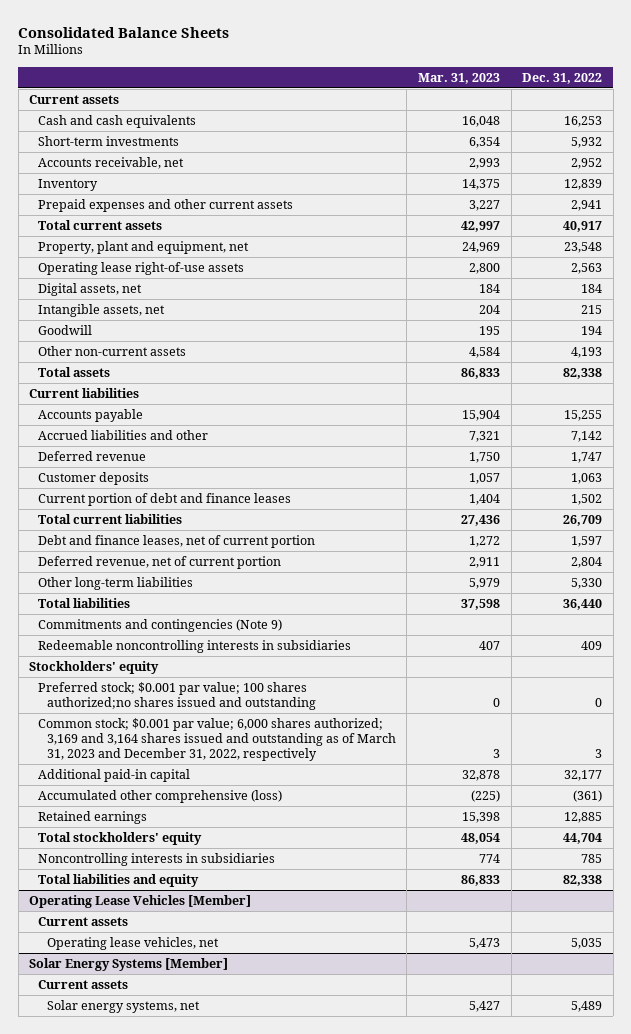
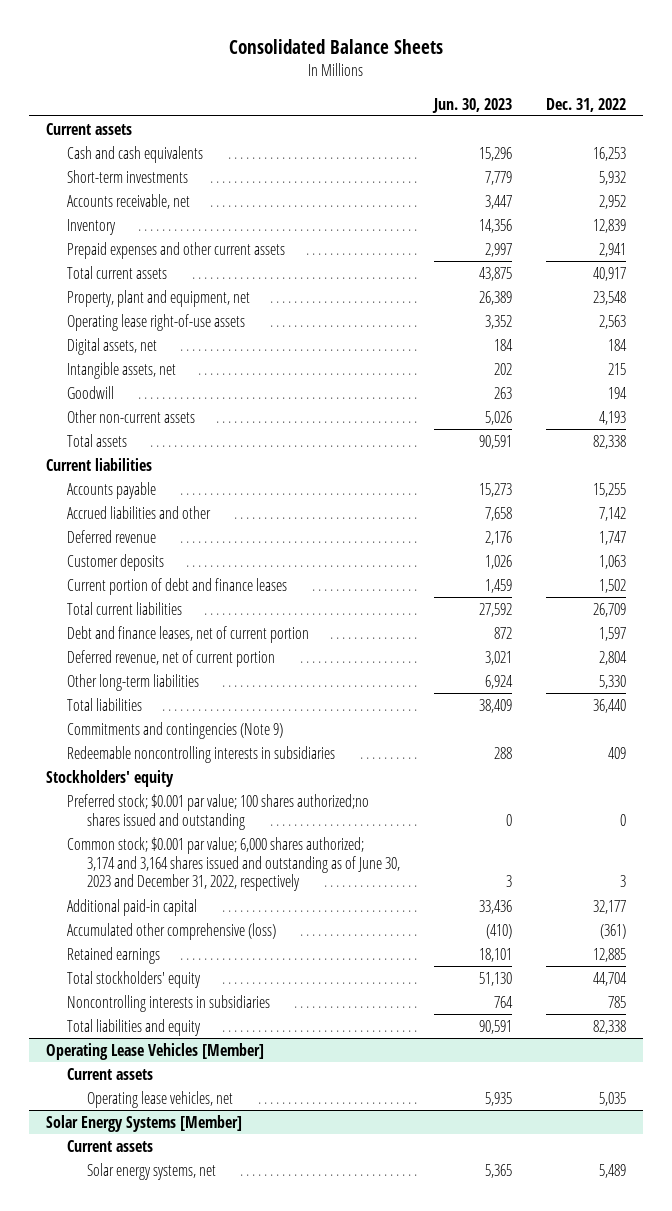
[417,72,500,84] Mar. 31, 2023 -> none
none -> [431,97,512,113] Jun. 30, 2023
[38,717,396,762] Common stock; $0.001 par value; 6,000 shares authorized; 3,169 and 3,164 shares issued and outstanding as of March 31, 2023 and December 31, 2022, respectively -> [66,836,400,892] Common stock; $0.001 par value; 6,000 shares authorized; 3,174 and 3,164 shares issued and outstanding as of June 30, 2023 and December 31, 2022, respectively

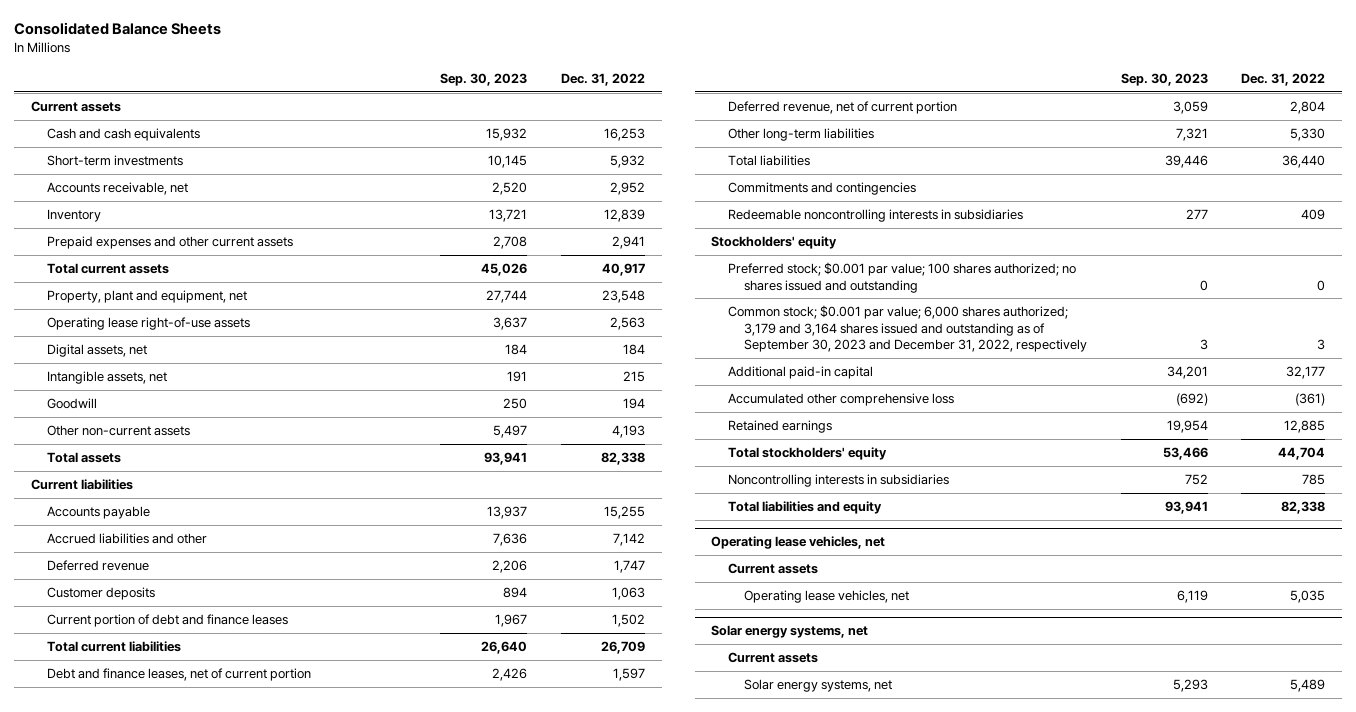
[431,97,512,113] Jun. 30, 2023 -> none
none -> [439,73,527,87] Sep. 30, 2023
[66,721,283,739] Commitments and contingencies (Note 9) -> [727,182,916,196] Commitments and contingencies
[66,793,369,830] Preferred stock; $0.001 par value; 100 shares authorized;no shares issued and outstanding -> [727,262,1076,293] Preferred stock; $0.001 par value; 100 shares authorized; no shares issued and outstanding
[66,836,400,892] Common stock; $0.001 par value; 6,000 shares authorized; 3,174 and 3,164 shares issued and outstanding as of June 30, 2023 and December 31, 2022, respectively -> [727,305,1087,353] Common stock; $0.001 par value; 6,000 shares authorized; 3,179 and 3,164 shares issued and outstanding as of September 30, 2023 and December 31, 2022, respectively
[66,922,276,940] Accumulated other comprehensive (loss) -> [727,393,954,407] Accumulated other comprehensive loss
[46,1042,265,1060] Operating Lease Vehicles [Member] -> [711,536,886,550] Operating lease vehicles, net
[46,1114,243,1132] Solar Energy Systems [Member] -> [711,625,869,639] Solar energy systems, net

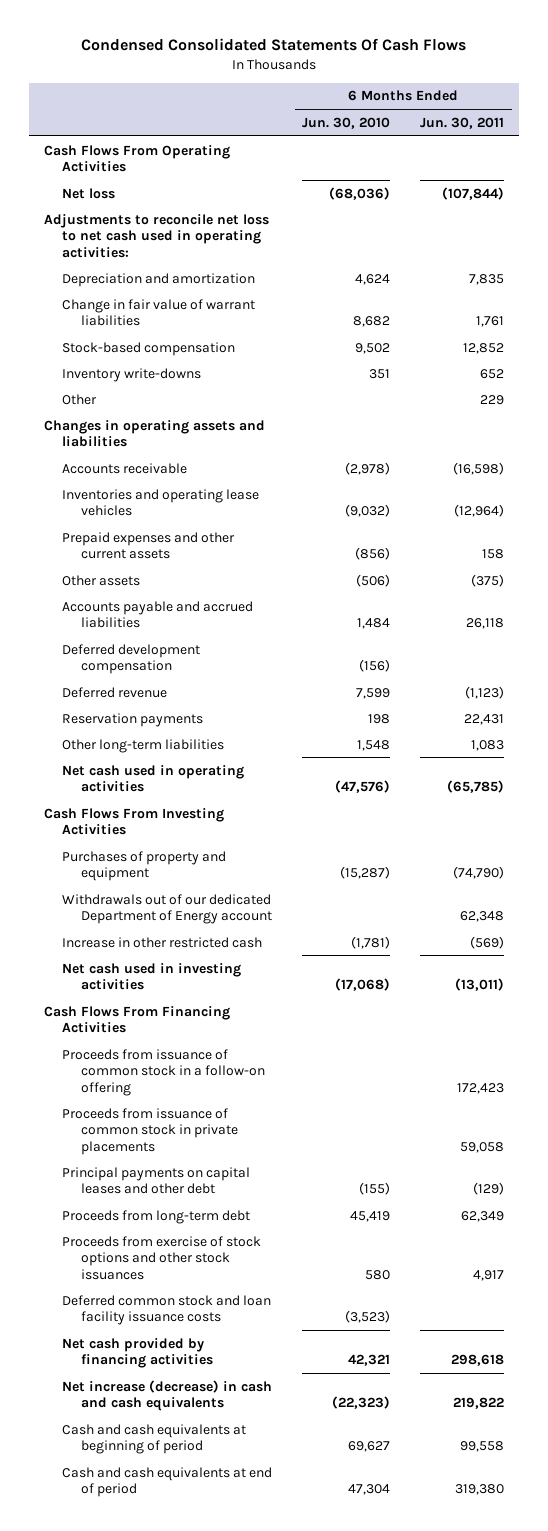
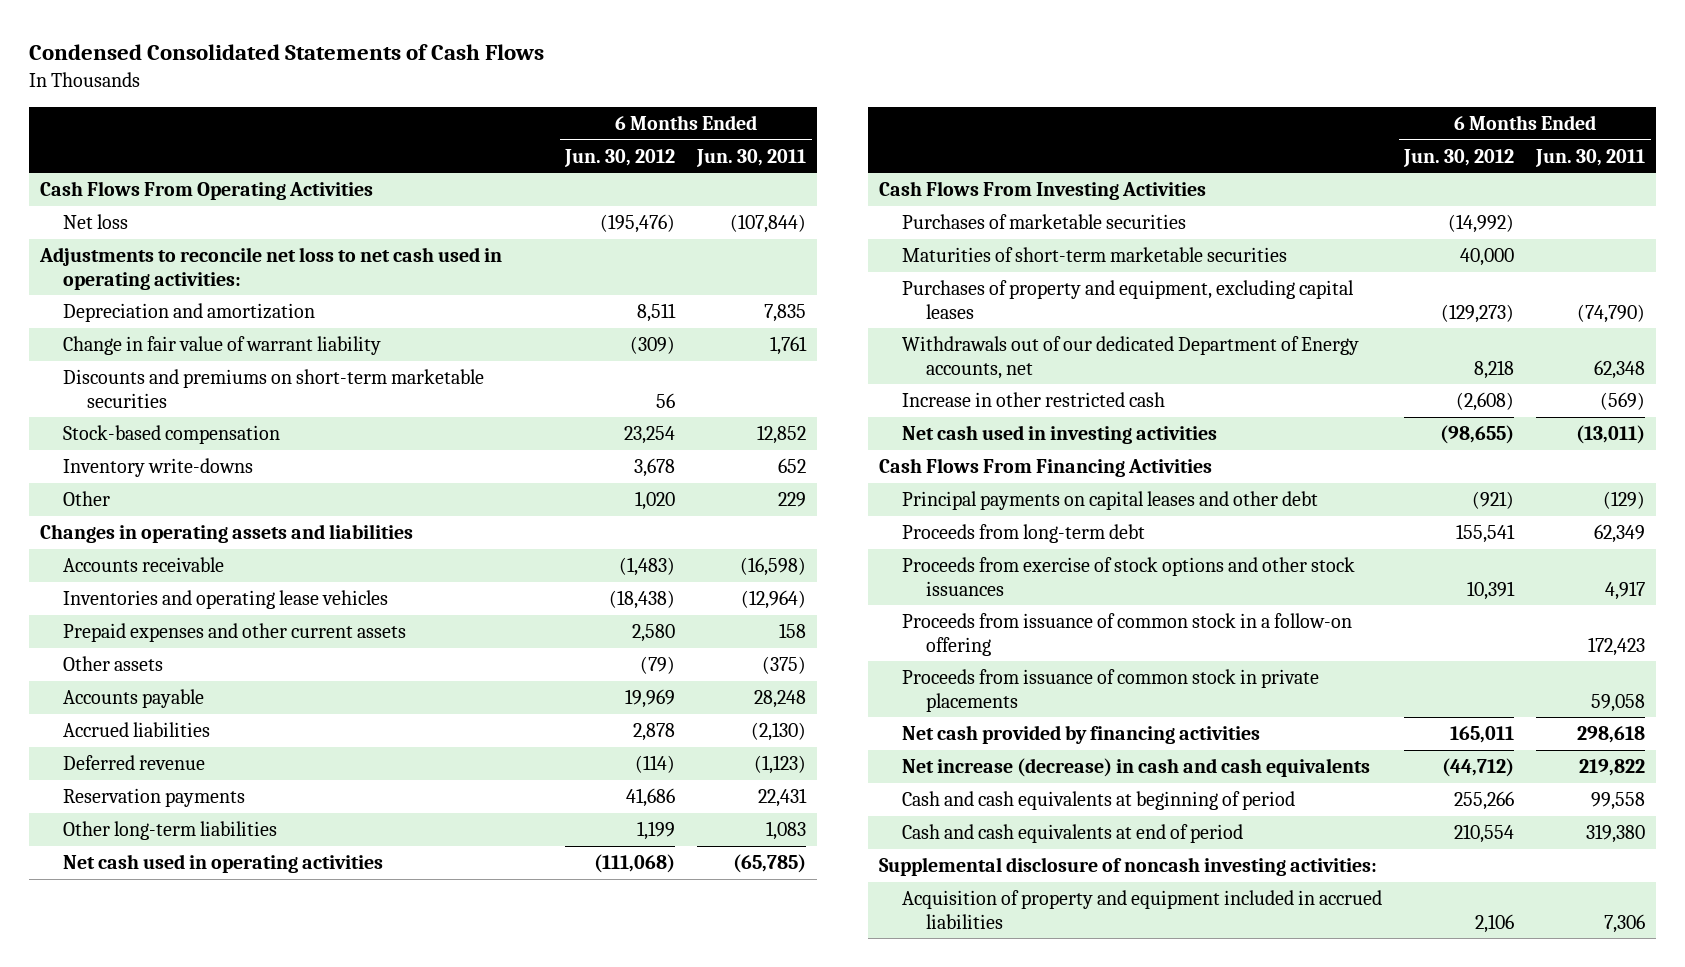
[80,38,466,52] Condensed Consolidated Statements Of Cash Flows -> [28,44,544,61] Condensed Consolidated Statements of Cash Flows
[302,116,391,129] Jun. 30, 2010 -> none
none -> [564,149,676,168] Jun. 30, 2012
[62,298,256,327] Change in fair value of warrant liabilities -> [63,336,382,356] Change in fair value of warrant liability
none -> [63,369,485,408] Discounts and premiums on short-term marketable securities
[62,600,254,629] Accounts payable and accrued liabilities -> none
[62,643,201,675] Deferred development compensation -> none
none -> [63,689,205,709] Accounts payable
none -> [63,722,211,738] Accrued liabilities
none -> [902,214,1187,230] Purchases of marketable securities
none -> [902,247,1288,263] Maturities of short-term marketable securities
[62,850,227,882] Purchases of property and equipment -> [902,280,1355,319] Purchases of property and equipment, excluding capital leases
[62,893,273,925] Withdrawals out of our dedicated Department of Energy account -> [902,336,1360,379] Withdrawals out of our dedicated Department of Energy accounts, net
[62,1294,272,1326] Deferred common stock and loan facility issuance costs -> none
[62,1048,266,1096] Proceeds from issuance of common stock in a follow-on offering -> [902,613,1353,656] Proceeds from issuance of common stock in a follow-on offering
[62,1107,239,1155] Proceeds from issuance of common stock in private placements -> [902,669,1320,712] Proceeds from issuance of common stock in private placements
none -> [878,857,1377,877] Supplemental disclosure of noncash investing activities:
none -> [902,890,1383,929] Acquisition of property and equipment included in accrued liabilities

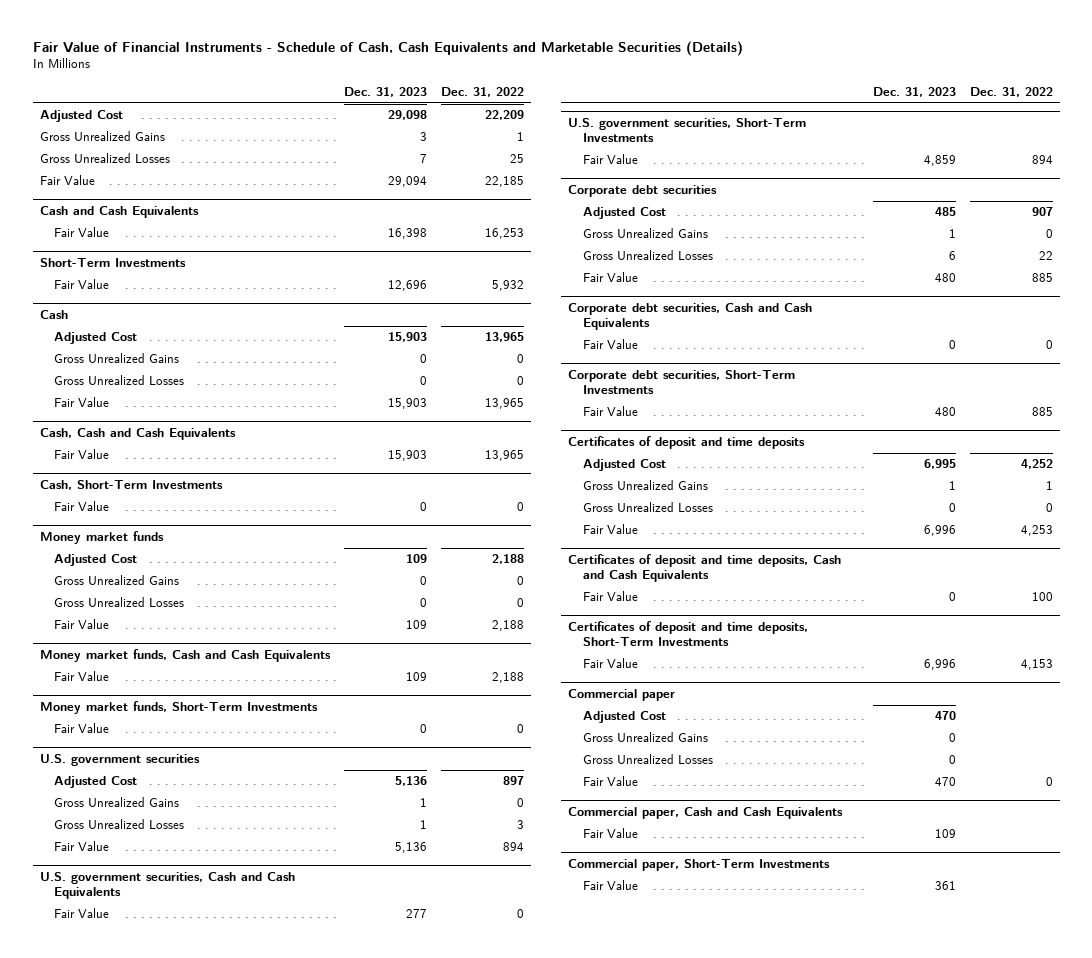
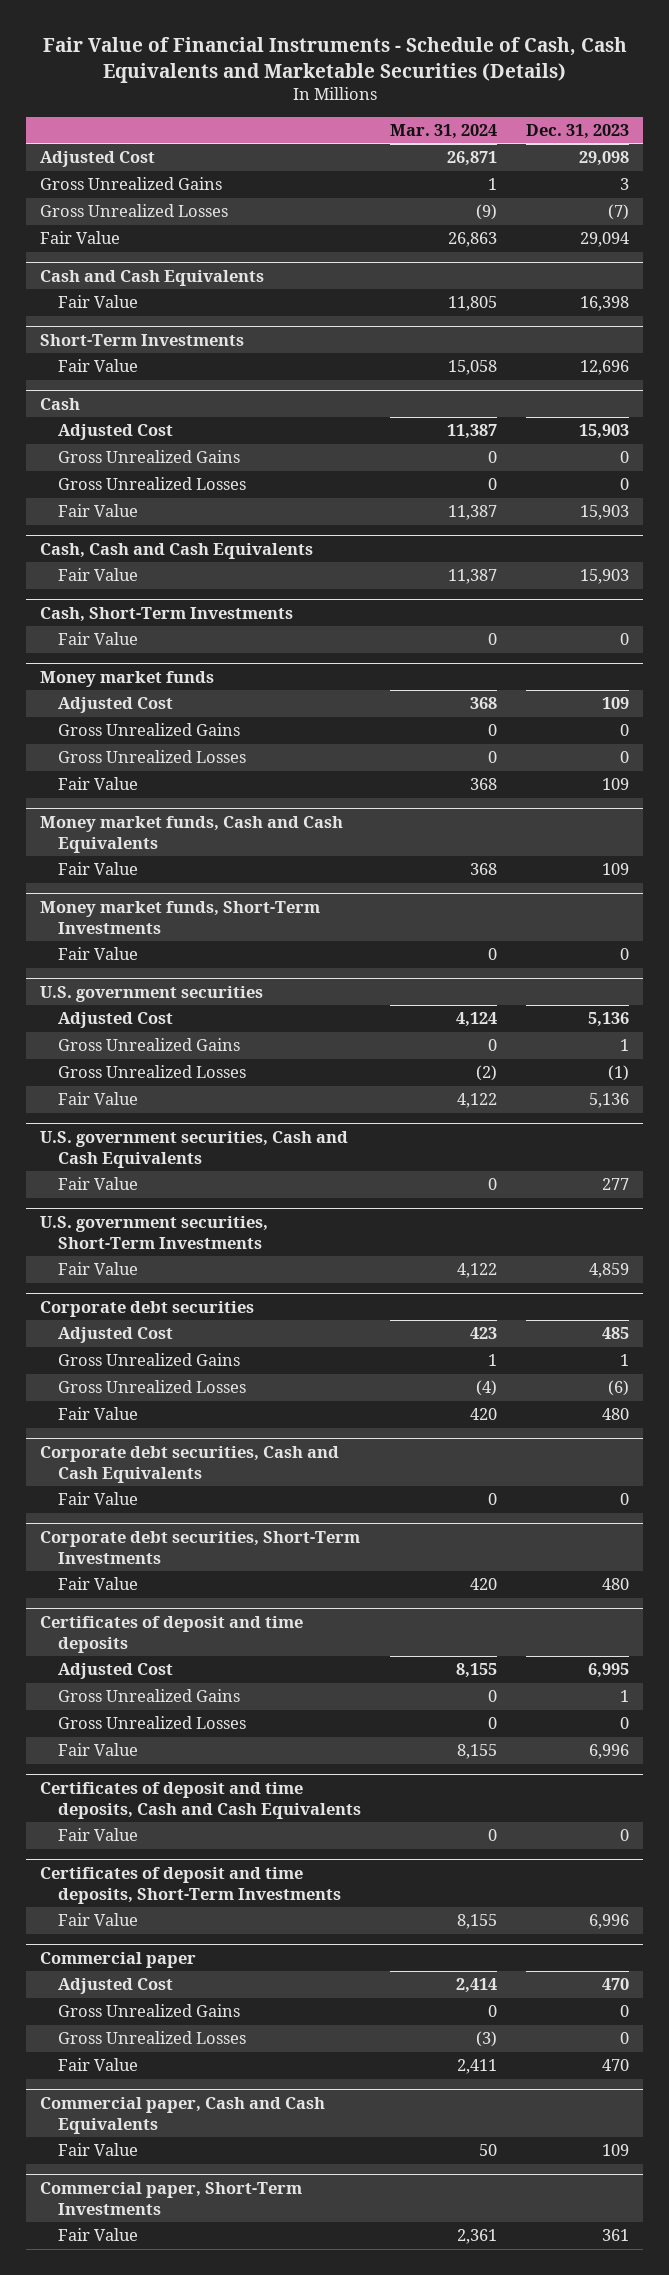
[440,87,524,98] Dec. 31, 2022 -> none
none -> [389,123,497,139] Mar. 31, 2024
[419,154,427,164] 7 -> [607,204,629,221] (7)
[419,820,427,830] 1 -> [607,1065,629,1082] (1)
[948,251,956,261] 6 -> [607,1380,629,1397] (6)

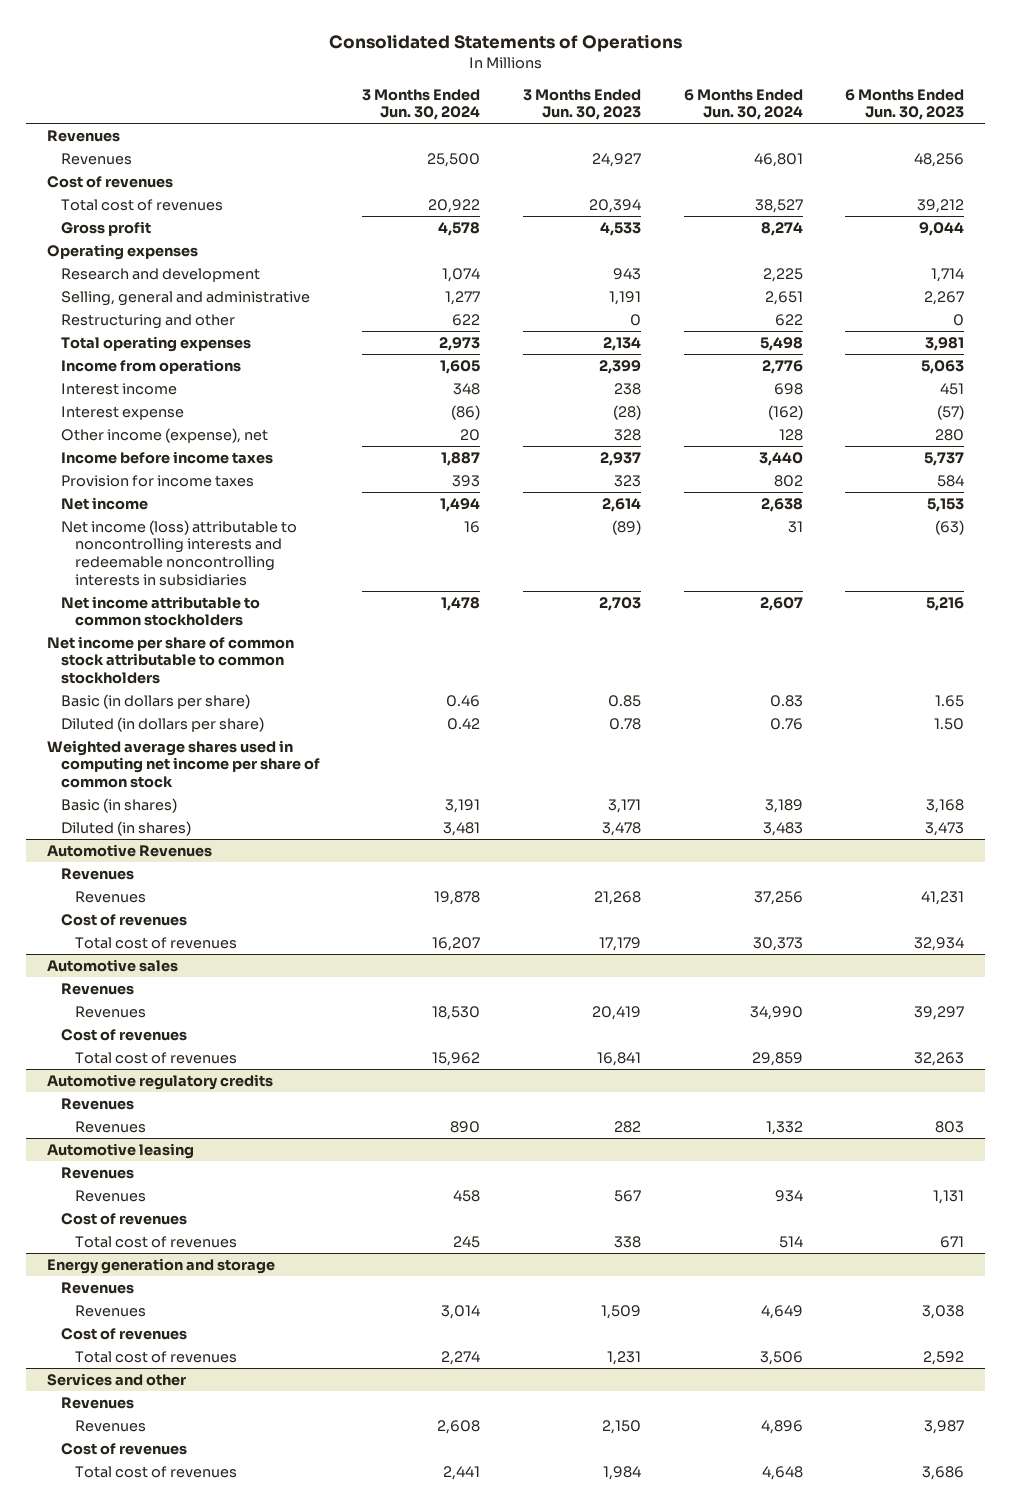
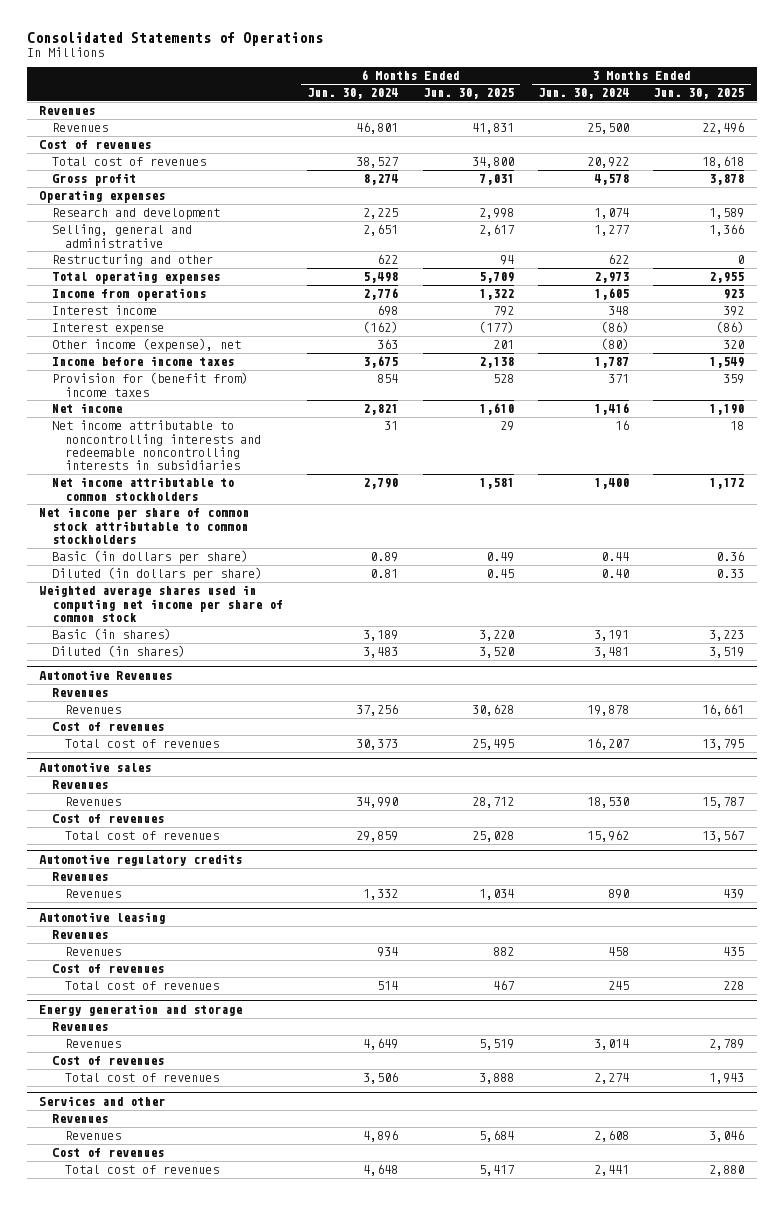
[523,88,642,121] 3 Months Ended Jun. 30, 2023 -> none
[845,88,965,121] 6 Months Ended Jun. 30, 2023 -> none
none -> [422,88,514,100] Jun. 30, 2025
none -> [653,88,745,100] Jun. 30, 2025
[460,428,481,441] 20 -> [601,338,630,351] (80)
[778,428,803,441] 128 -> [377,339,399,350] 363
[441,451,481,466] 1,887 -> [594,357,630,369] 1,787
[758,451,803,466] 3,440 -> [363,356,399,369] 3,675
[60,474,254,487] Provision for income taxes -> [51,372,248,397] Provision for (benefit from) income taxes
[452,474,481,487] 393 -> [608,374,630,384] 371
[773,474,803,487] 802 -> [377,374,399,384] 854
[440,497,481,512] 1,494 -> [594,403,630,416] 1,416
[760,497,803,512] 2,638 -> [363,404,399,416] 2,821
[60,519,297,586] Net income (loss) attributable to noncontrolling interests and redeemable noncontrolling interests in subsidiaries -> [51,420,261,471] Net income attributable to noncontrolling interests and redeemable noncontrolling interests in subsidiaries
[441,596,481,611] 1,478 -> [594,478,630,490] 1,400
[759,596,803,611] 2,607 -> [363,478,399,490] 2,790
[446,694,481,707] 0.46 -> [601,552,630,562] 0.44
[769,694,803,707] 0.83 -> [370,552,399,563] 0.89
[447,717,481,730] 0.42 -> [601,569,630,579] 0.40
[769,717,803,730] 0.76 -> [370,569,399,579] 0.81

